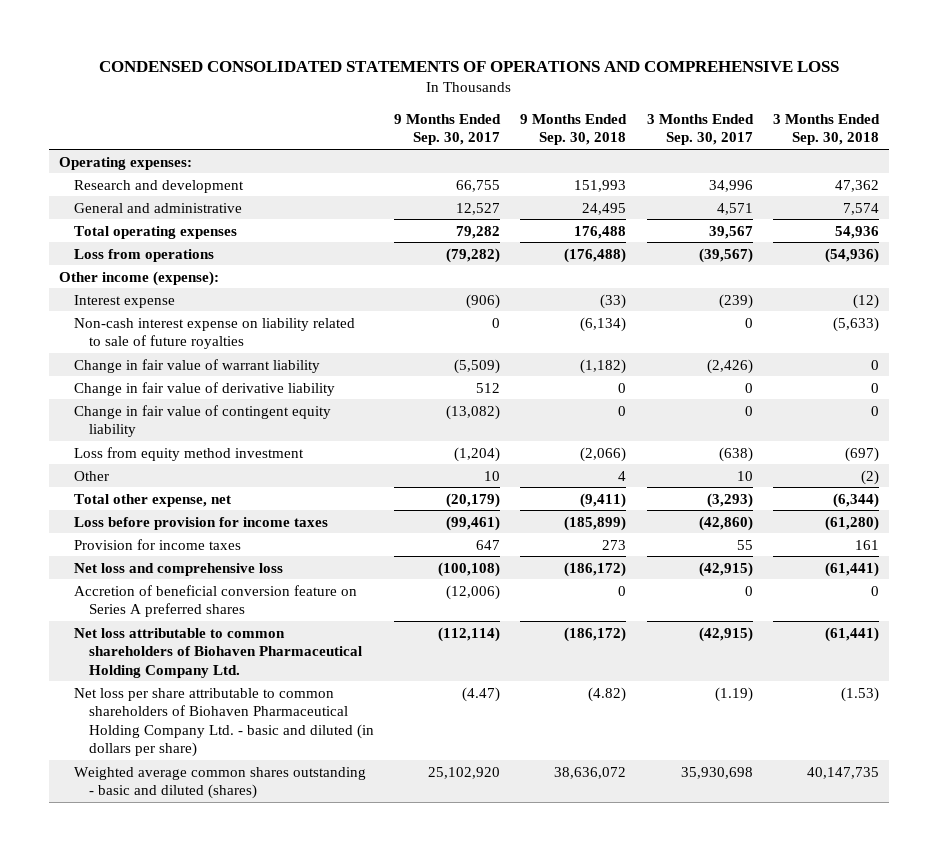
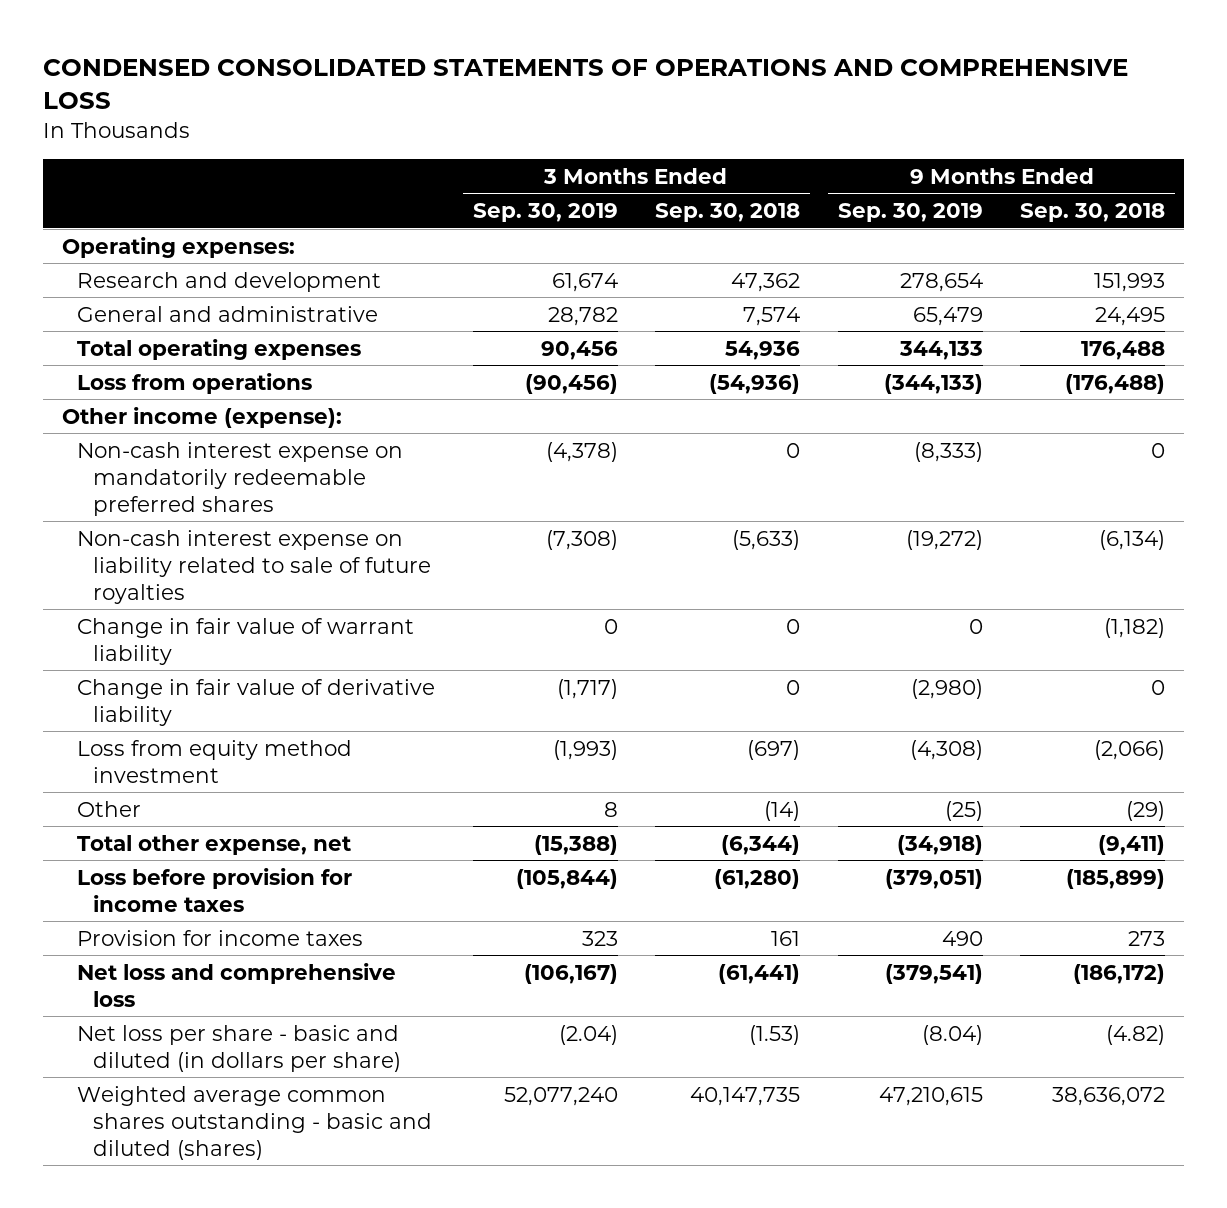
[394,113,502,146] 9 Months Ended Sep. 30, 2017 -> none
[646,113,754,146] 3 Months Ended Sep. 30, 2017 -> none
none -> [472,203,618,223] Sep. 30, 2019
none -> [837,203,983,223] Sep. 30, 2019
[74,294,176,308] Interest expense -> none
none -> [77,441,404,516] Non-cash interest expense on mandatorily redeemable preferred shares
[74,404,332,438] Change in fair value of contingent equity liability -> none
[618,470,627,481] 4 -> [1126,800,1166,821] (29)
[860,469,879,485] (2) -> [764,800,801,821] (14)
[74,584,358,618] Accretion of beneficial conversion feature on Series A preferred shares -> none
[74,627,363,678] Net loss attributable to common shareholders of Biohaven Pharmaceutical Holding Company Ltd. -> none
[74,687,375,757] Net loss per share attributable to common shareholders of Biohaven Pharmaceutical Holding Company Ltd. - basic and diluted (in dollars per share) -> [77,1024,401,1072] Net loss per share - basic and diluted (in dollars per share)

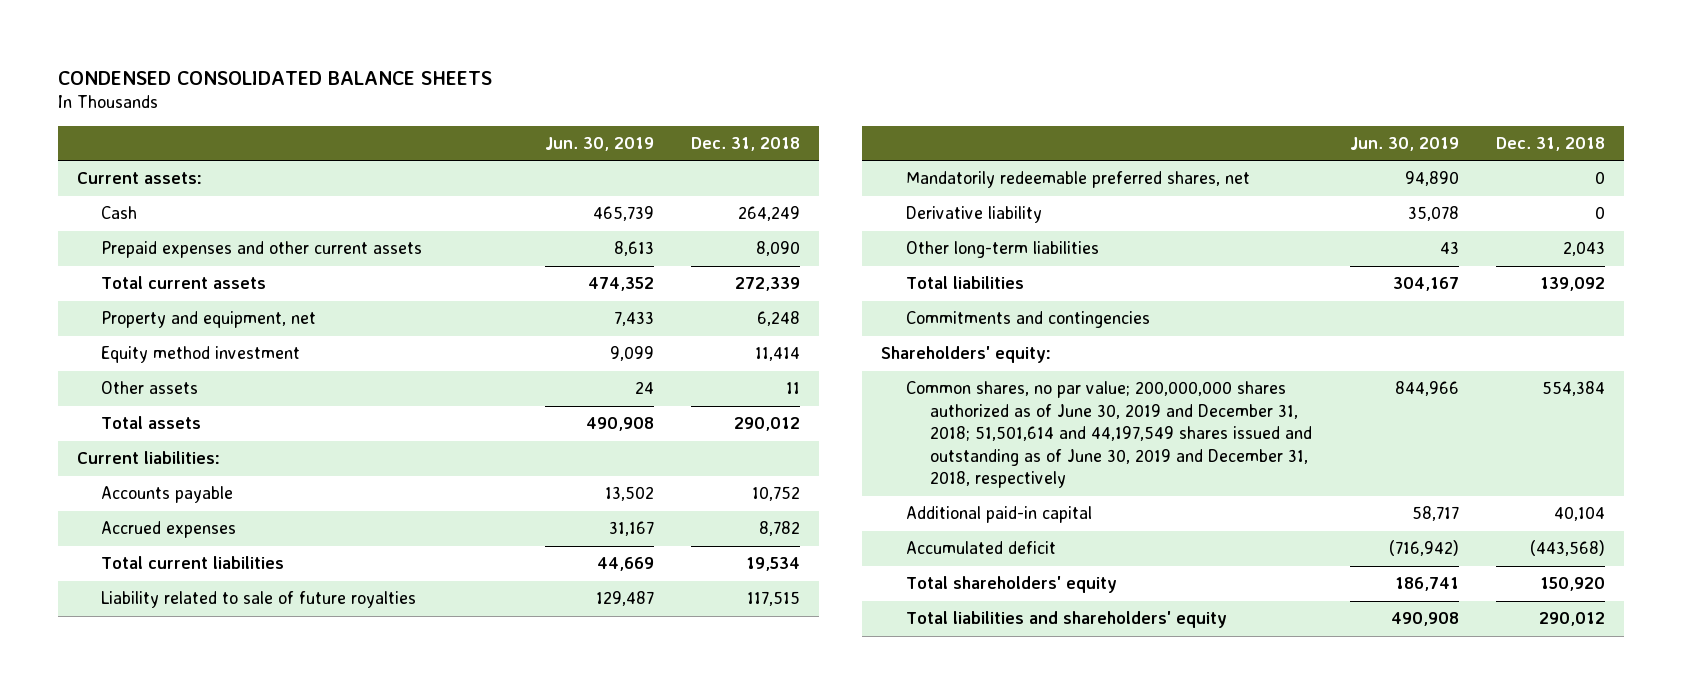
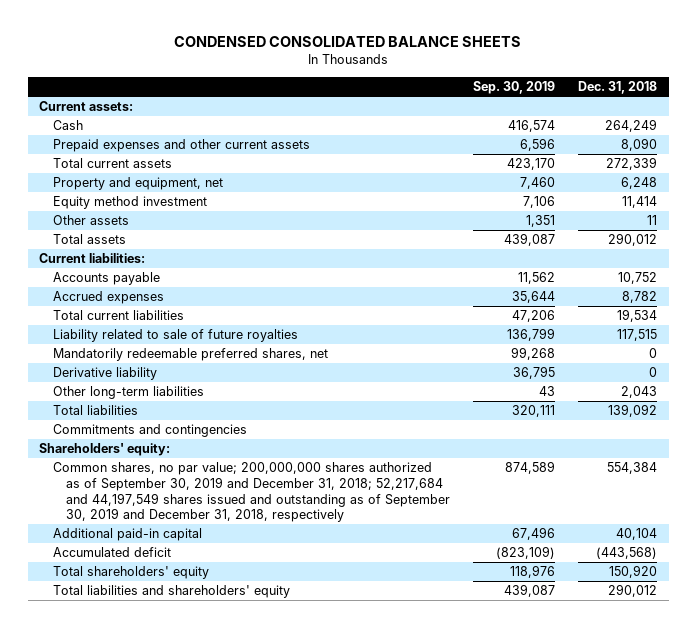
[545,136,655,151] Jun. 30, 2019 -> none
none -> [473,81,556,95] Sep. 30, 2019
[905,381,1313,489] Common shares, no par value; 200,000,000 shares authorized as of June 30, 2019 and December 31, 2018; 51,501,614 and 44,197,549 shares issued and outstanding as of June 30, 2019 and December 31, 2018, respectively -> [52,462,451,523] Common shares, no par value; 200,000,000 shares authorized as of September 30, 2019 and December 31, 2018; 52,217,684 and 44,197,549 shares issued and outstanding as of September 30, 2019 and December 31, 2018, respectively

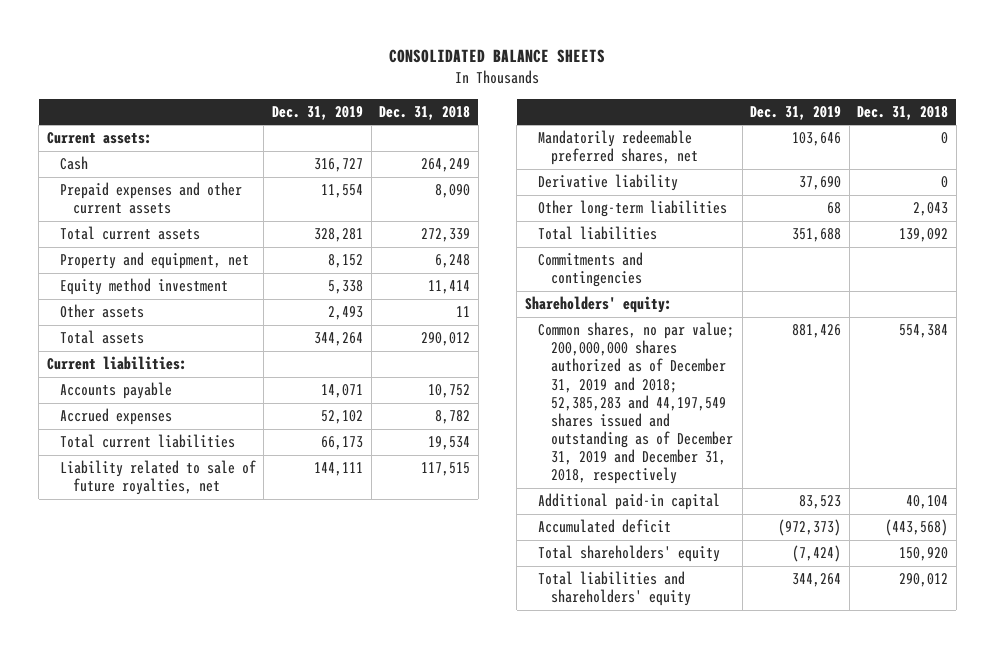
[174,36,522,48] CONDENSED CONSOLIDATED BALANCE SHEETS -> [389,49,606,64] CONSOLIDATED BALANCE SHEETS
[473,81,556,95] Sep. 30, 2019 -> none
none -> [272,105,364,120] Dec. 31, 2019
[52,329,298,343] Liability related to sale of future royalties -> [59,460,256,496] Liability related to sale of future royalties, net
[52,462,451,523] Common shares, no par value; 200,000,000 shares authorized as of September 30, 2019 and December 31, 2018; 52,217,684 and 44,197,549 shares issued and outstanding as of September 30, 2019 and December 31, 2018, respectively -> [537,322,734,485] Common shares, no par value; 200,000,000 shares authorized as of December 31, 2019 and 2018; 52,385,283 and 44,197,549 shares issued and outstanding as of December 31, 2019 and December 31, 2018, respectively

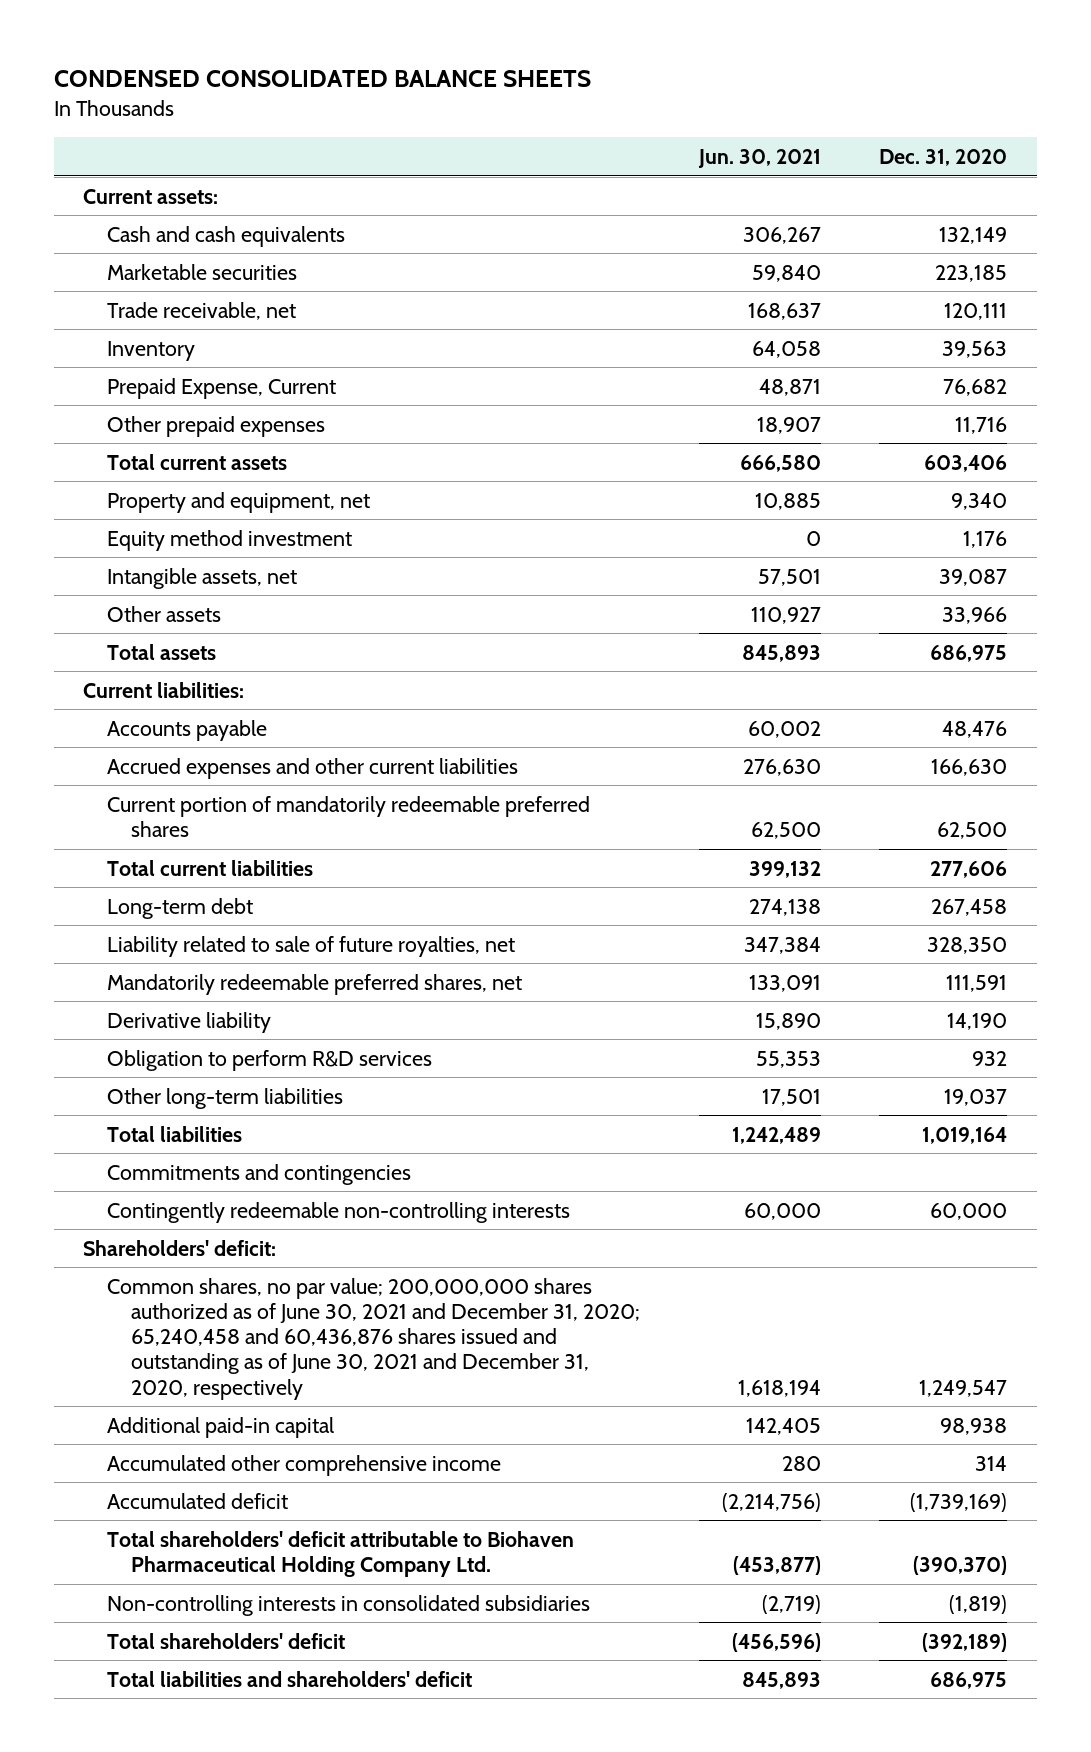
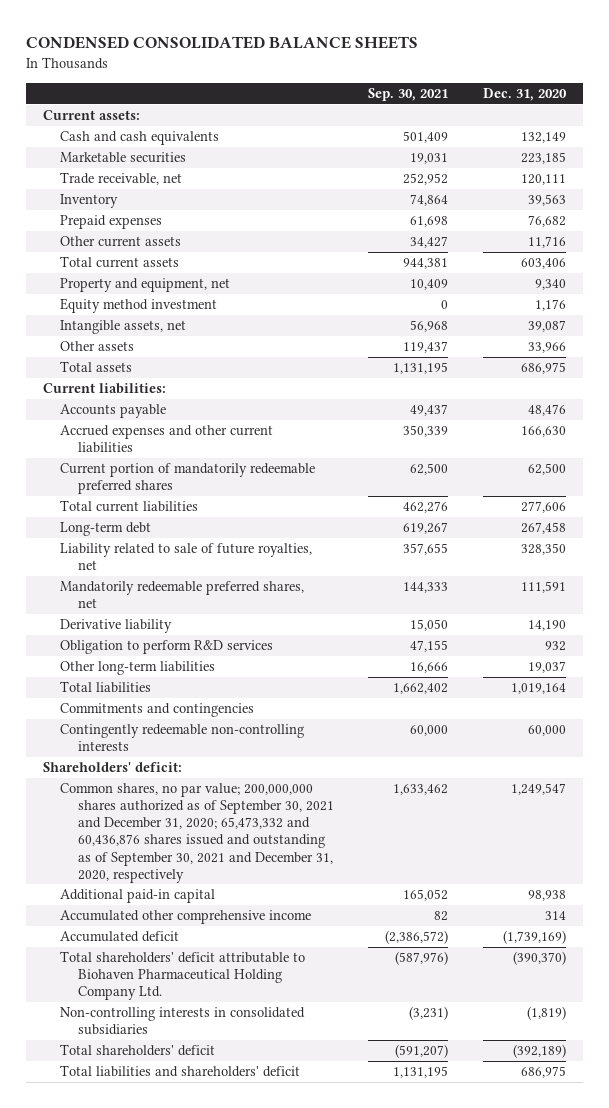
[697,148,821,168] Jun. 30, 2021 -> none
none -> [368,87,449,101] Sep. 30, 2021
[107,377,337,399] Prepaid Expense, Current -> [60,215,163,230] Prepaid expenses
[107,415,326,437] Other prepaid expenses -> [60,236,182,248] Other current assets
[107,1277,641,1400] Common shares, no par value; 200,000,000 shares authorized as of June 30, 2021 and December 31, 2020; 65,240,458 and 60,436,876 shares issued and outstanding as of June 30, 2021 and December 31, 2020, respectively -> [60,783,334,883] Common shares, no par value; 200,000,000 shares authorized as of September 30, 2021 and December 31, 2020; 65,473,332 and 60,436,876 shares issued and outstanding as of September 30, 2021 and December 31, 2020, respectively

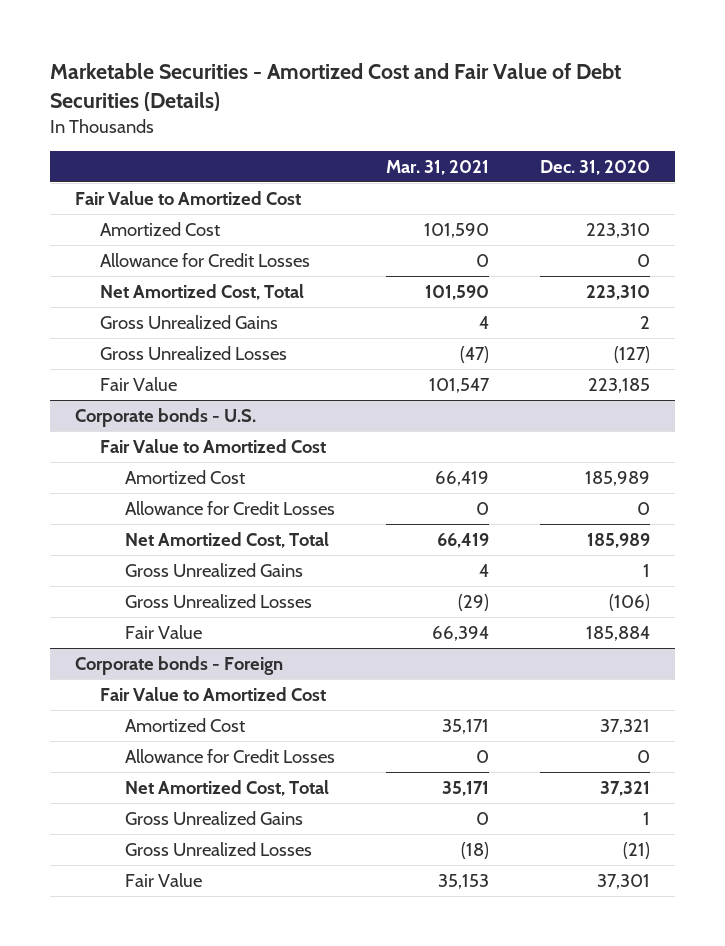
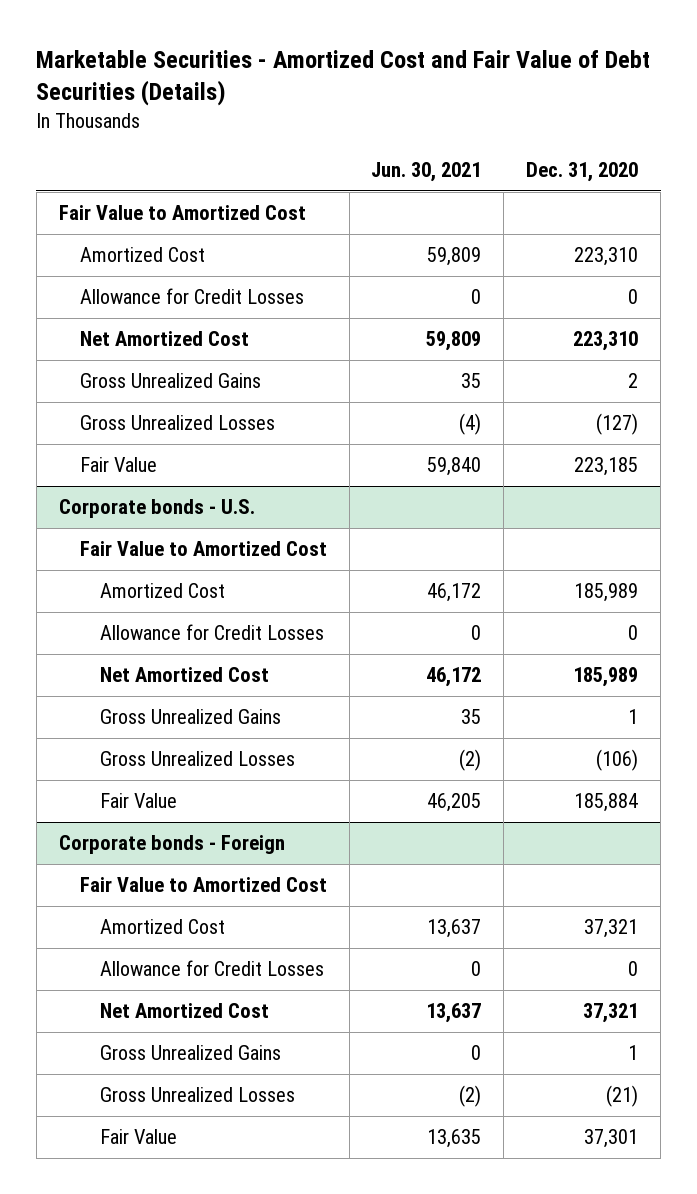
[385,159,489,175] Mar. 31, 2021 -> none
none -> [371,162,482,183] Jun. 30, 2021
[100,283,305,300] Net Amortized Cost, Total -> [79,331,249,347] Net Amortized Cost
[124,531,329,548] Net Amortized Cost, Total -> [100,667,270,683] Net Amortized Cost
[124,779,329,796] Net Amortized Cost, Total -> [100,1003,270,1019] Net Amortized Cost

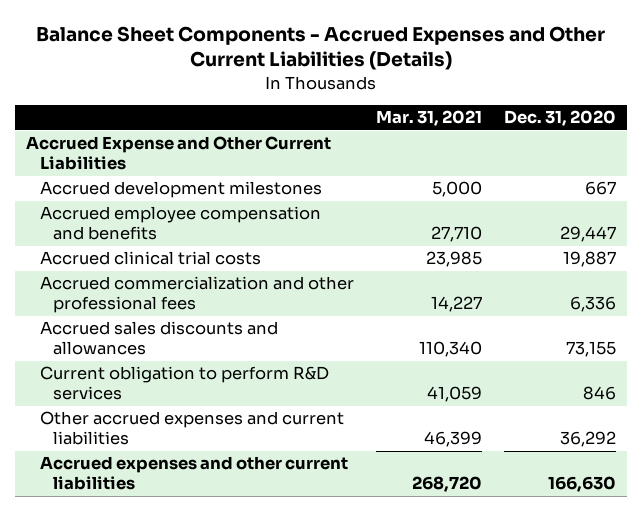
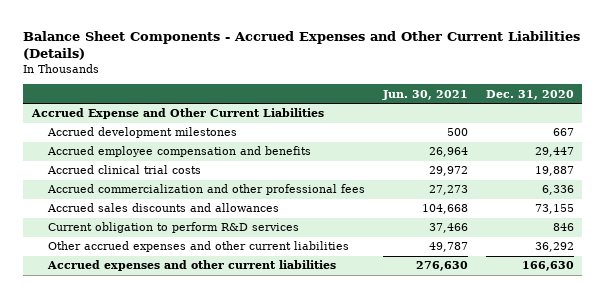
[375,110,482,127] Mar. 31, 2021 -> none
none -> [381,89,468,100] Jun. 30, 2021
[39,411,344,446] Other accrued expenses and current liabilities -> [47,241,349,253] Other accrued expenses and other current liabilities

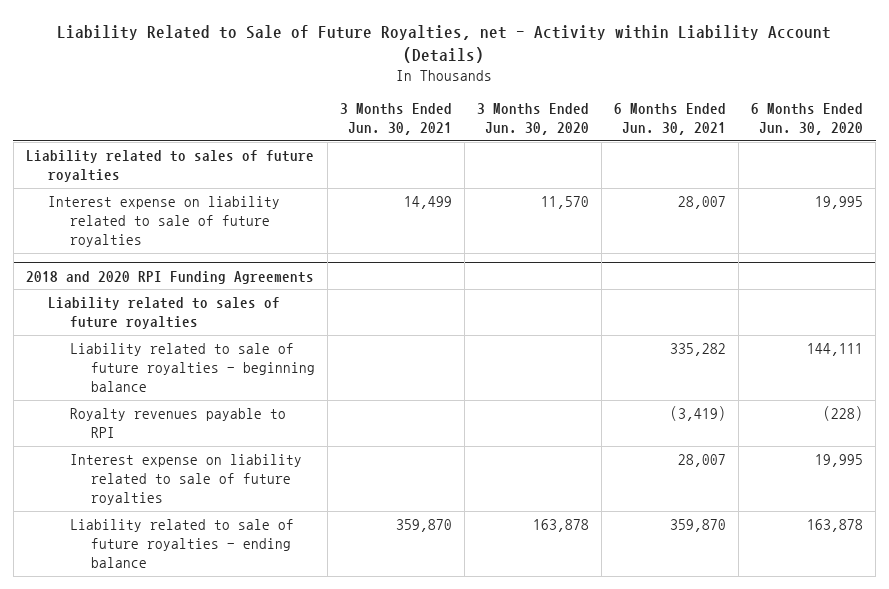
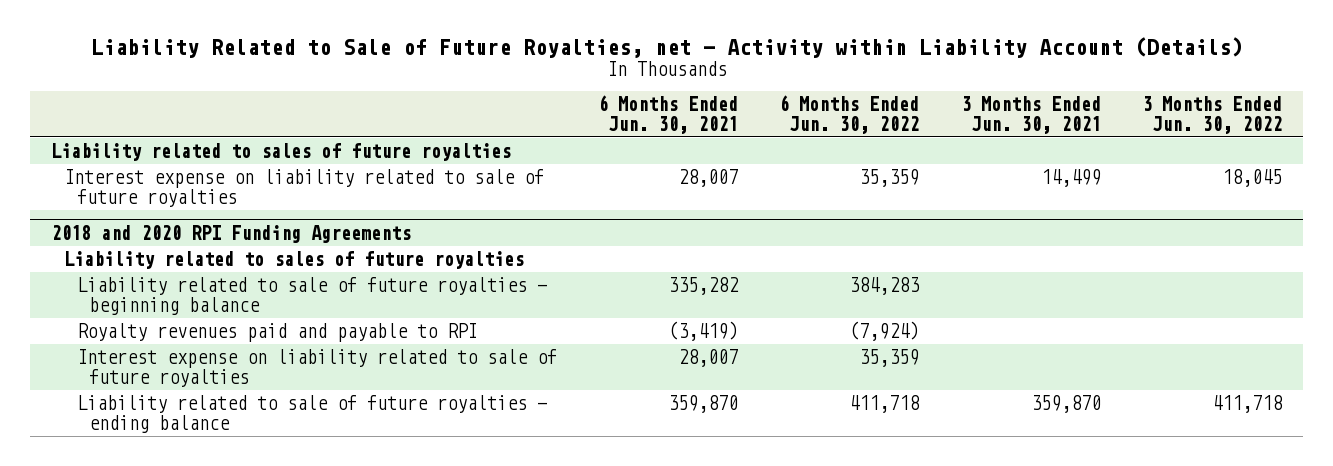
[477,103,590,136] 3 Months Ended Jun. 30, 2020 -> none
[751,103,864,136] 6 Months Ended Jun. 30, 2020 -> none
none -> [779,95,920,135] 6 Months Ended Jun. 30, 2022
none -> [1142,96,1283,135] 3 Months Ended Jun. 30, 2022
[69,408,286,439] Royalty revenues payable to RPI -> [76,323,477,343] Royalty revenues paid and payable to RPI

